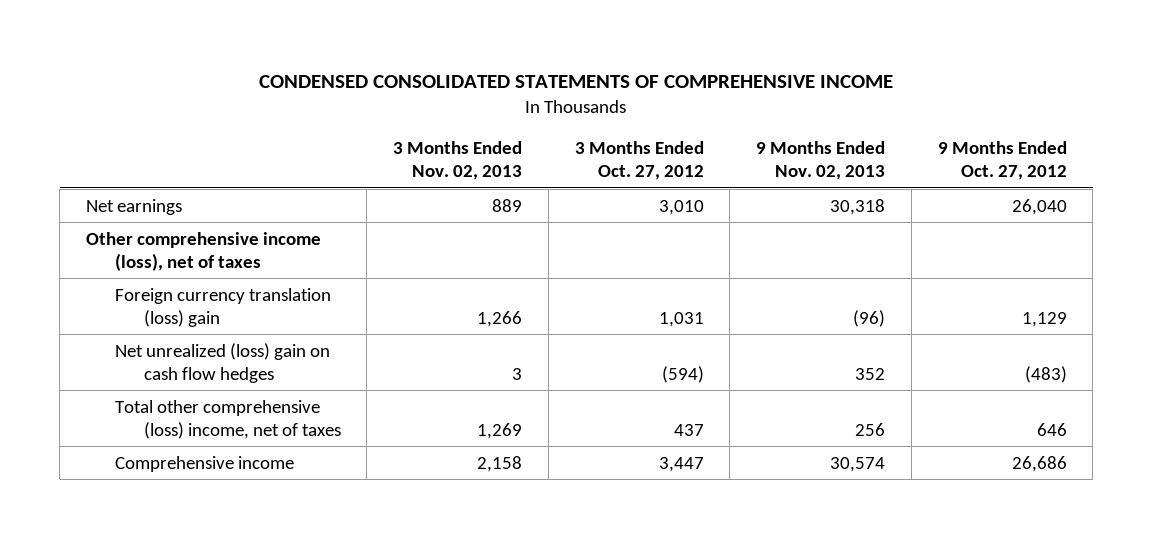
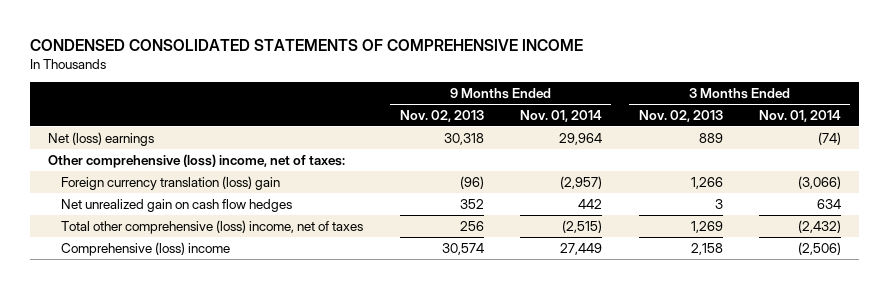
[574,141,704,181] 3 Months Ended Oct. 27, 2012 -> none
[937,141,1067,181] 9 Months Ended Oct. 27, 2012 -> none
none -> [520,109,603,122] Nov. 01, 2014
none -> [759,109,842,122] Nov. 01, 2014
[85,198,182,215] Net earnings -> [47,131,154,146] Net (loss) earnings
[85,231,321,271] Other comprehensive income (loss), net of taxes -> [47,153,345,168] Other comprehensive (loss) income, net of taxes:
[114,342,330,383] Net unrealized (loss) gain on cash flow hedges -> [61,198,293,212] Net unrealized gain on cash flow hedges
[114,455,294,472] Comprehensive income -> [61,241,231,256] Comprehensive (loss) income

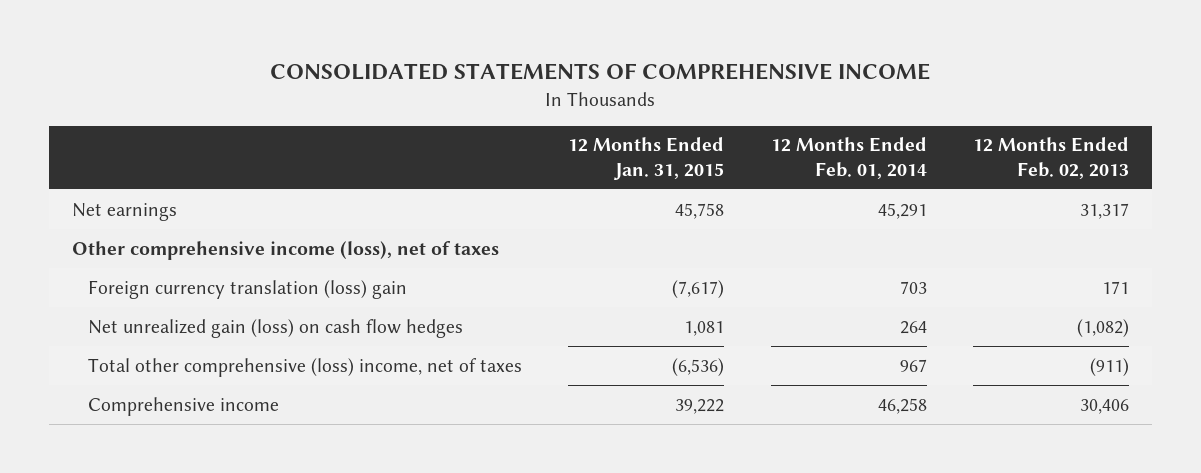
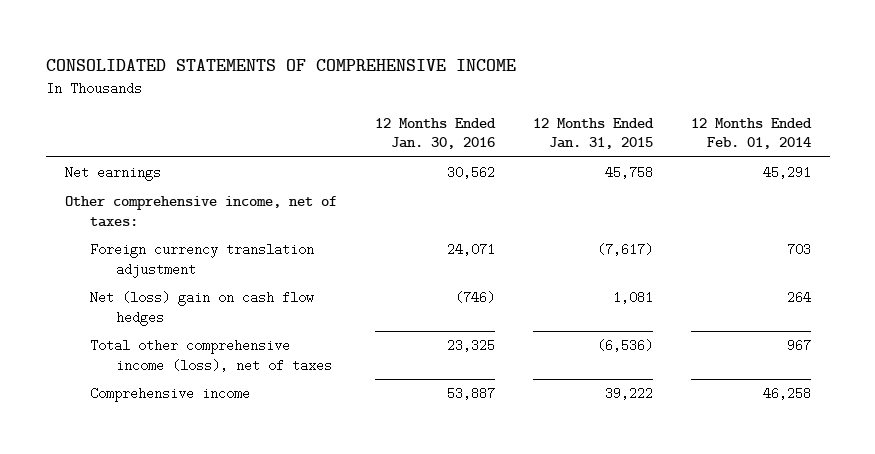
[972,137,1129,179] 12 Months Ended Feb. 02, 2013 -> none
none -> [374,118,496,150] 12 Months Ended Jan. 30, 2016
[72,240,500,260] Other comprehensive income (loss), net of taxes -> [64,196,337,227] Other comprehensive income, net of taxes:
[88,279,408,299] Foreign currency translation (loss) gain -> [90,243,315,278] Foreign currency translation adjustment
[88,318,464,338] Net unrealized gain (loss) on cash flow hedges -> [90,291,315,326] Net (loss) gain on cash flow hedges
[88,357,523,377] Total other comprehensive (loss) income, net of taxes -> [90,339,332,372] Total other comprehensive income (loss), net of taxes

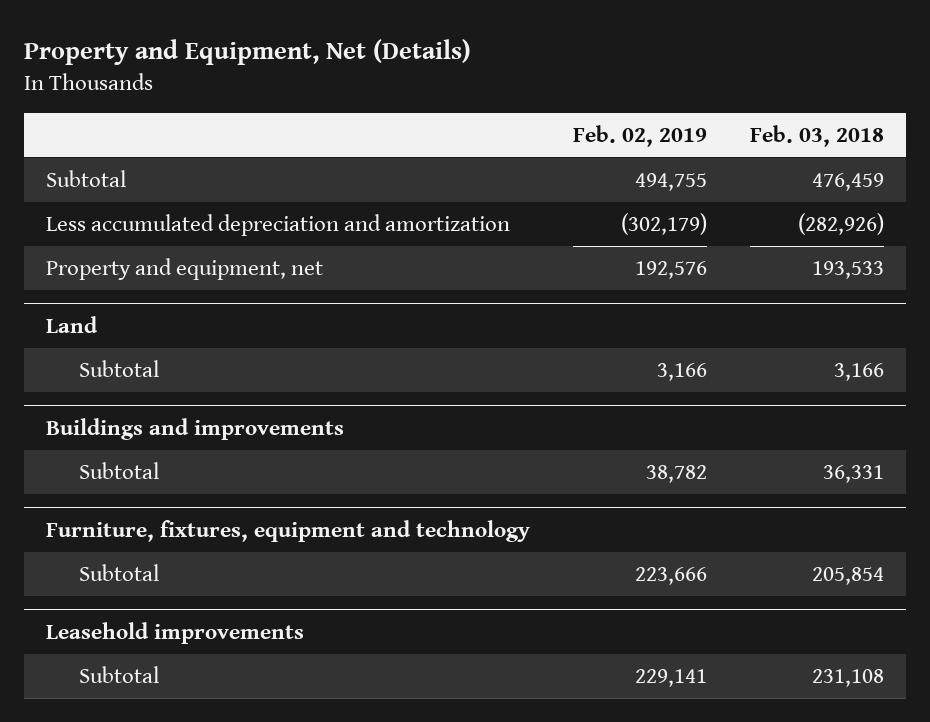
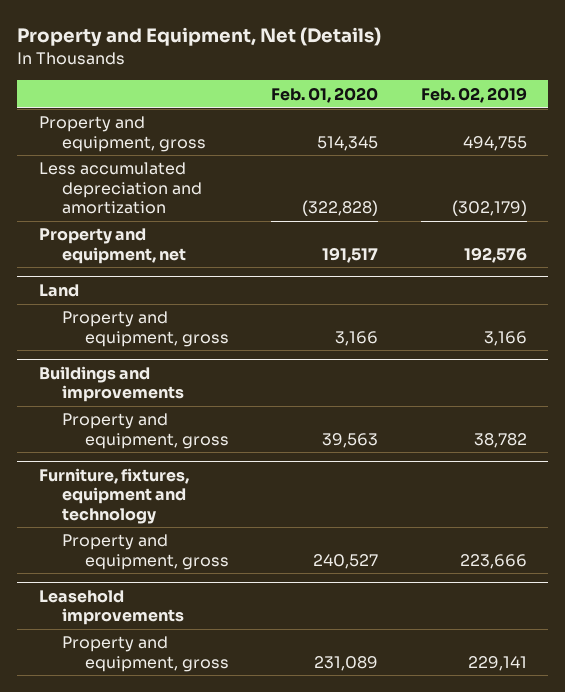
[750,124,885,147] Feb. 03, 2018 -> none
none -> [271,86,379,103] Feb. 01, 2020
[45,170,126,188] Subtotal -> [38,116,206,152] Property and equipment, gross
[78,360,159,378] Subtotal -> [61,311,229,347] Property and equipment, gross
[78,462,159,480] Subtotal -> [61,413,229,449] Property and equipment, gross
[78,564,159,582] Subtotal -> [61,534,229,570] Property and equipment, gross
[78,666,159,684] Subtotal -> [61,636,229,672] Property and equipment, gross

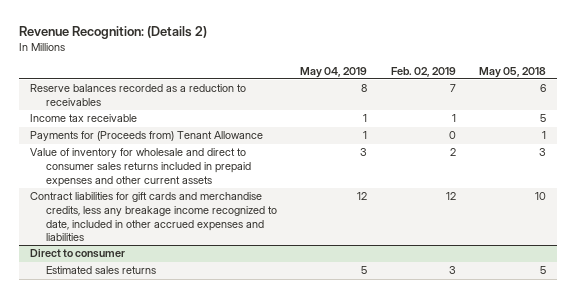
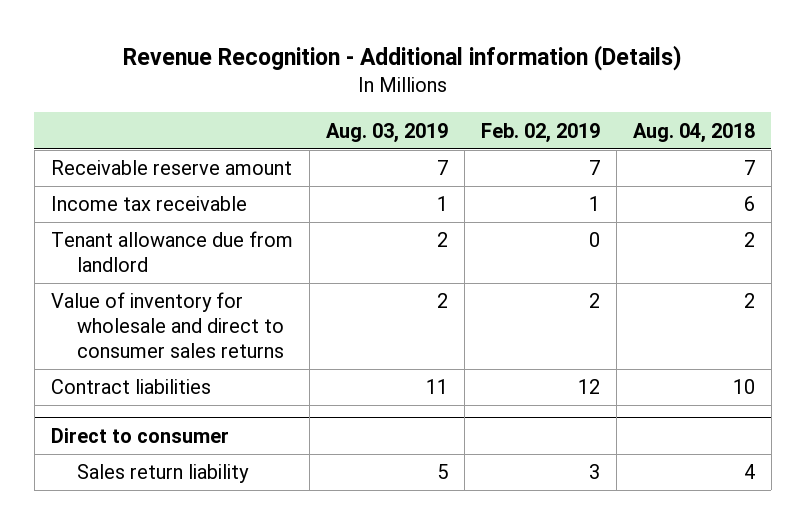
[18,25,207,39] Revenue Recognition: (Details 2) -> [122,45,682,72] Revenue Recognition - Additional information (Details)
[300,66,368,78] May 04, 2019 -> none
[478,66,546,78] May 05, 2018 -> none
none -> [325,122,448,143] Aug. 03, 2019
none -> [632,122,755,143] Aug. 04, 2018
[30,84,247,106] Reserve balances recorded as a reduction to receivables -> none
none -> [50,160,292,176] Receivable reserve amount
[30,131,264,142] Payments for (Proceeds from) Tenant Allowance -> none
none -> [50,231,293,273] Tenant allowance due from landlord
[30,148,251,187] Value of inventory for wholesale and direct to consumer sales returns included in prepaid expenses and other current assets -> [50,292,285,359] Value of inventory for wholesale and direct to consumer sales returns
[30,192,277,242] Contract liabilities for gift cards and merchandise credits, less any breakage income recognized to date, included in other accrued expenses and liabilities -> [50,379,211,395] Contract liabilities
[45,266,156,275] Estimated sales returns -> [77,464,250,484] Sales return liability

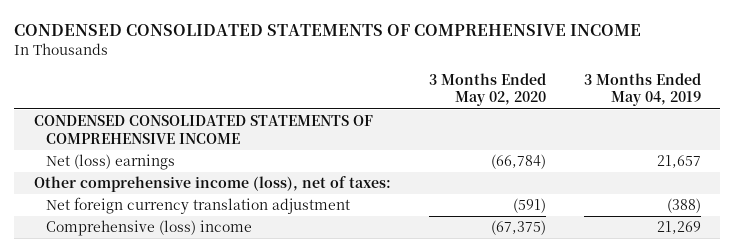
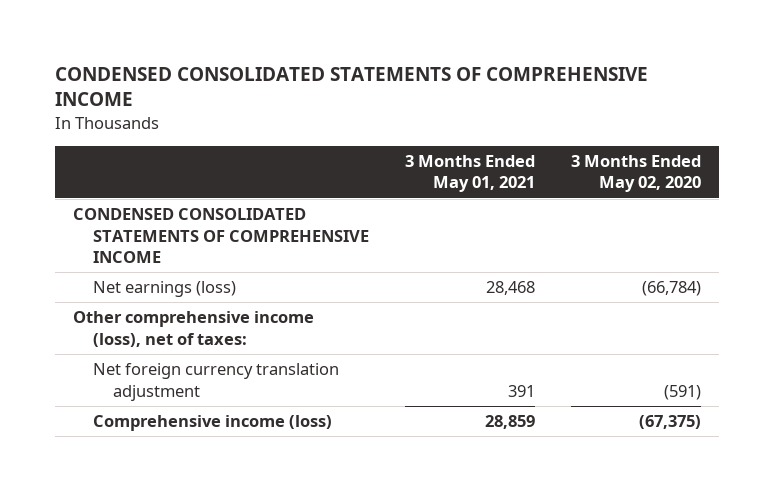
[583,73,701,107] 3 Months Ended May 04, 2019 -> none
none -> [405,155,536,193] 3 Months Ended May 01, 2021
[46,154,176,171] Net (loss) earnings -> [93,281,237,298] Net earnings (loss)
[46,220,253,237] Comprehensive (loss) income -> [93,415,333,432] Comprehensive income (loss)

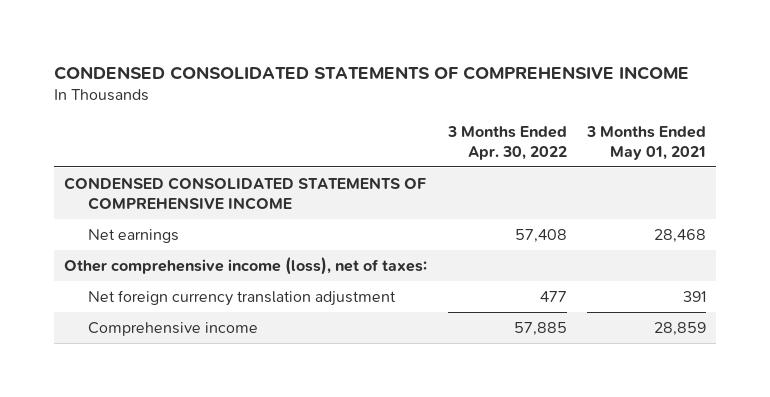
[571,155,702,193] 3 Months Ended May 02, 2020 -> none
none -> [446,125,567,160] 3 Months Ended Apr. 30, 2022
[93,281,237,298] Net earnings (loss) -> [87,228,179,243] Net earnings
[93,415,333,432] Comprehensive income (loss) -> [87,321,258,336] Comprehensive income

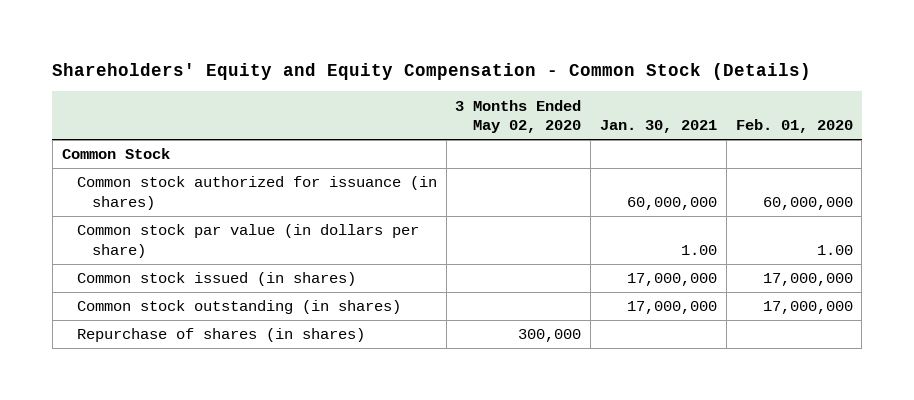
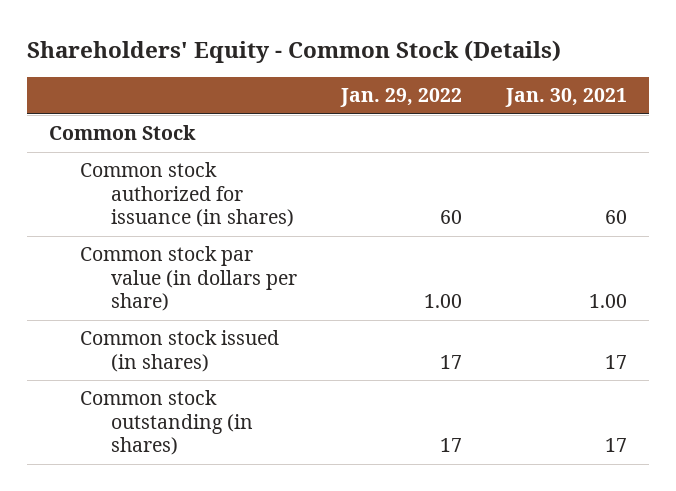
[52,63,812,81] Shareholders' Equity and Equity Compensation - Common Stock (Details) -> [27,39,562,63] Shareholders' Equity - Common Stock (Details)
[455,99,582,134] 3 Months Ended May 02, 2020 -> none
[735,119,853,134] Feb. 01, 2020 -> none
none -> [339,88,462,108] Jan. 29, 2022
[626,196,717,210] 60,000,000 -> [605,210,628,225] 60
[76,328,365,343] Repurchase of shares (in shares) -> none
[626,273,717,287] 17,000,000 -> [605,354,628,369] 17
[626,301,717,315] 17,000,000 -> [605,438,628,453] 17

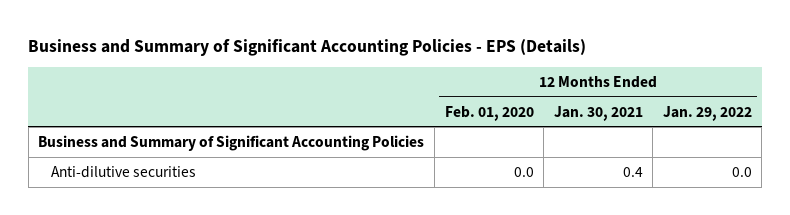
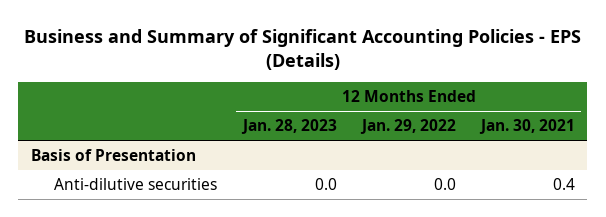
[444,105,534,121] Feb. 01, 2020 -> none
none -> [240,119,337,135] Jan. 28, 2023
[38,134,425,151] Business and Summary of Significant Accounting Policies -> [30,149,196,162] Basis of Presentation

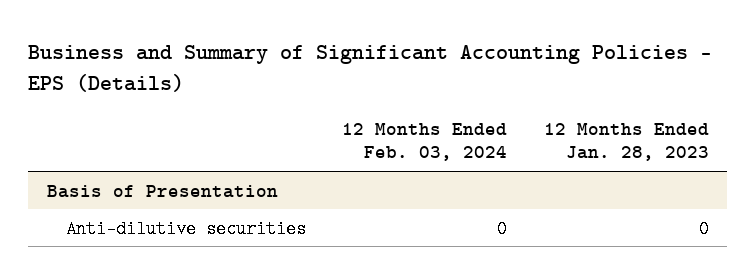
[359,119,456,135] Jan. 29, 2022 -> none
[478,119,575,135] Jan. 30, 2021 -> none
none -> [342,123,508,162] 12 Months Ended Feb. 03, 2024
[314,178,337,191] 0.0 -> [698,219,709,238] 0

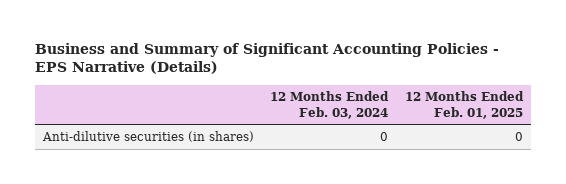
[28,45,713,93] Business and Summary of Significant Accounting Policies - EPS (Details) -> [34,42,499,75] Business and Summary of Significant Accounting Policies - EPS Narrative (Details)
[543,123,709,162] 12 Months Ended Jan. 28, 2023 -> none
none -> [404,90,524,119] 12 Months Ended Feb. 01, 2025
[46,184,278,198] Basis of Presentation -> none
[65,219,306,238] Anti-dilutive securities -> [41,131,254,143] Anti-dilutive securities (in shares)

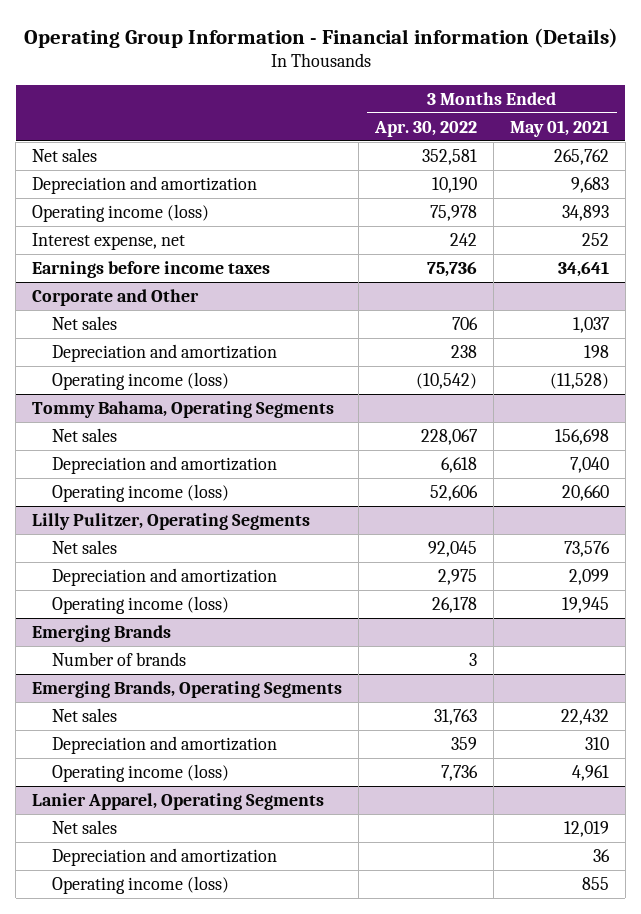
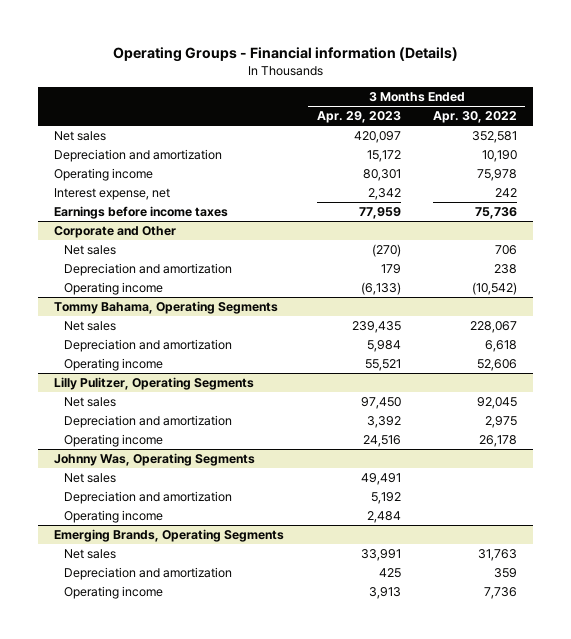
[23,27,618,48] Operating Group Information - Financial information (Details) -> [112,46,458,62] Operating Groups - Financial information (Details)
[509,119,609,137] May 01, 2021 -> none
none -> [316,111,401,124] Apr. 29, 2023
[32,203,210,222] Operating income (loss) -> [54,167,154,181] Operating income
[52,371,230,390] Operating income (loss) -> [64,281,164,295] Operating income
[52,483,230,502] Operating income (loss) -> [64,357,164,371] Operating income
[32,624,172,642] Emerging Brands -> none
[52,651,187,666] Number of brands -> none
[52,595,230,614] Operating income (loss) -> [64,433,164,447] Operating income
none -> [54,452,256,466] Johnny Was, Operating Segments
none -> [64,472,117,483] Net sales
none -> [64,490,233,504] Depreciation and amortization
none -> [64,509,164,523] Operating income
[32,792,325,810] Lanier Apparel, Operating Segments -> none
[52,819,118,834] Net sales -> none
[52,847,278,866] Depreciation and amortization -> none
[52,875,230,894] Operating income (loss) -> none
[52,763,230,782] Operating income (loss) -> [64,585,164,599] Operating income

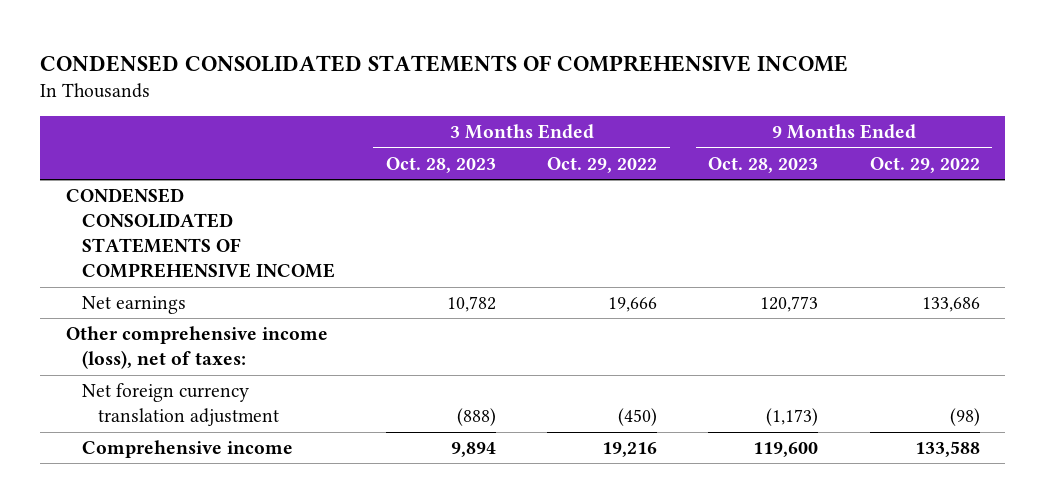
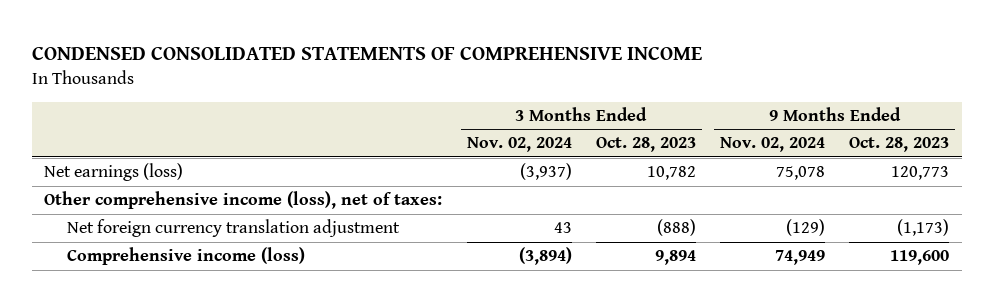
[547,156,658,173] Oct. 29, 2022 -> none
[869,156,980,173] Oct. 29, 2022 -> none
none -> [466,137,572,153] Nov. 02, 2024
none -> [720,137,826,153] Nov. 02, 2024
[66,188,336,279] CONDENSED CONSOLIDATED STATEMENTS OF COMPREHENSIVE INCOME -> none
[82,296,187,315] Net earnings -> [44,163,184,182] Net earnings (loss)
[82,440,294,459] Comprehensive income -> [67,247,306,266] Comprehensive income (loss)

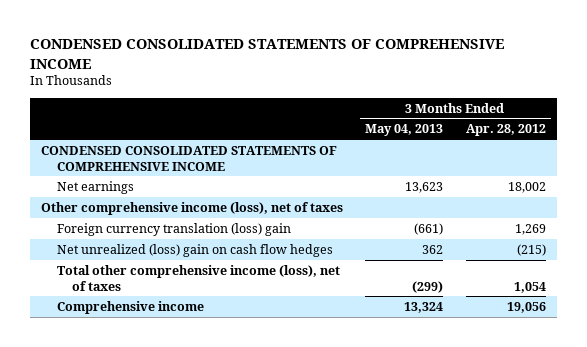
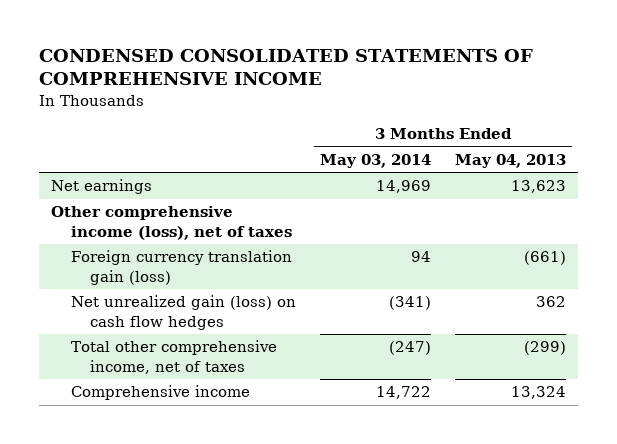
[465,124,546,137] Apr. 28, 2012 -> none
none -> [319,154,431,169] May 03, 2014
[41,145,338,171] CONDENSED CONSOLIDATED STATEMENTS OF COMPREHENSIVE INCOME -> none
[56,222,291,236] Foreign currency translation (loss) gain -> [70,250,292,285] Foreign currency translation gain (loss)
[56,243,333,257] Net unrealized (loss) gain on cash flow hedges -> [70,295,296,330] Net unrealized gain (loss) on cash flow hedges
[56,264,340,291] Total other comprehensive income (loss), net of taxes -> [70,340,277,374] Total other comprehensive income, net of taxes

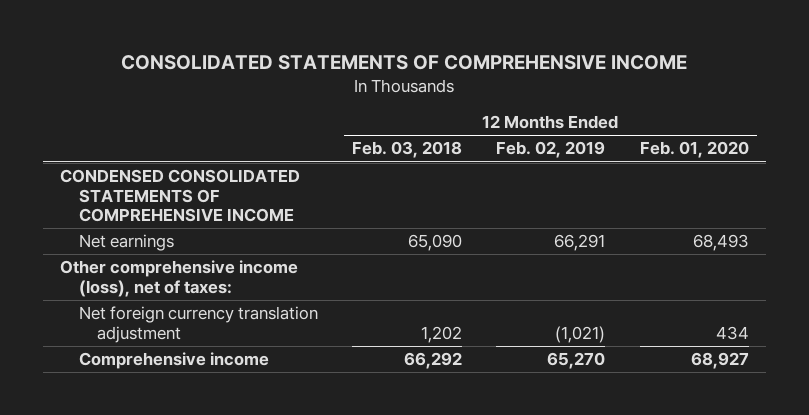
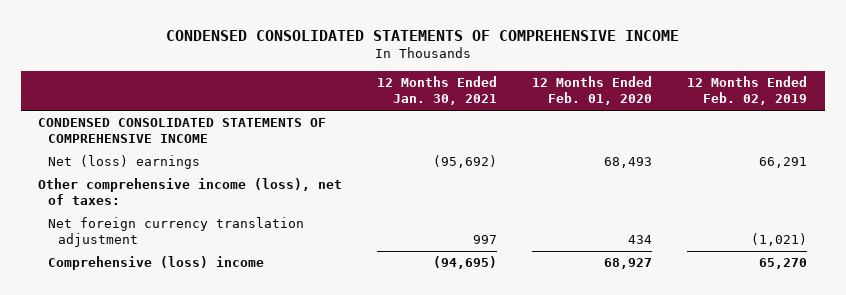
[121,55,688,71] CONSOLIDATED STATEMENTS OF COMPREHENSIVE INCOME -> [165,29,679,41] CONDENSED CONSOLIDATED STATEMENTS OF COMPREHENSIVE INCOME
[352,141,463,159] Feb. 03, 2018 -> none
none -> [377,76,498,106] 12 Months Ended Jan. 30, 2021
[78,234,174,252] Net earnings -> [48,155,201,170] Net (loss) earnings
[78,352,269,370] Comprehensive income -> [48,256,265,271] Comprehensive (loss) income

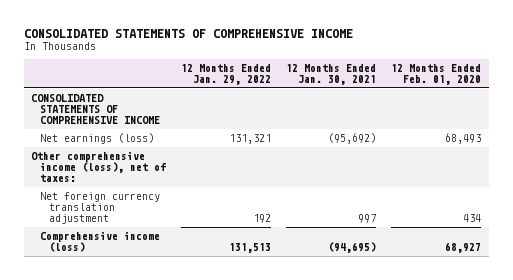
[165,29,679,41] CONDENSED CONSOLIDATED STATEMENTS OF COMPREHENSIVE INCOME -> [23,28,353,38] CONSOLIDATED STATEMENTS OF COMPREHENSIVE INCOME
[687,76,808,106] 12 Months Ended Feb. 02, 2019 -> none
none -> [181,63,272,85] 12 Months Ended Jan. 29, 2022
[38,118,327,144] CONDENSED CONSOLIDATED STATEMENTS OF COMPREHENSIVE INCOME -> [31,93,161,125] CONSOLIDATED STATEMENTS OF COMPREHENSIVE INCOME
[48,155,201,170] Net (loss) earnings -> [40,132,155,144] Net earnings (loss)
[48,256,265,271] Comprehensive (loss) income -> [40,230,161,253] Comprehensive income (loss)

